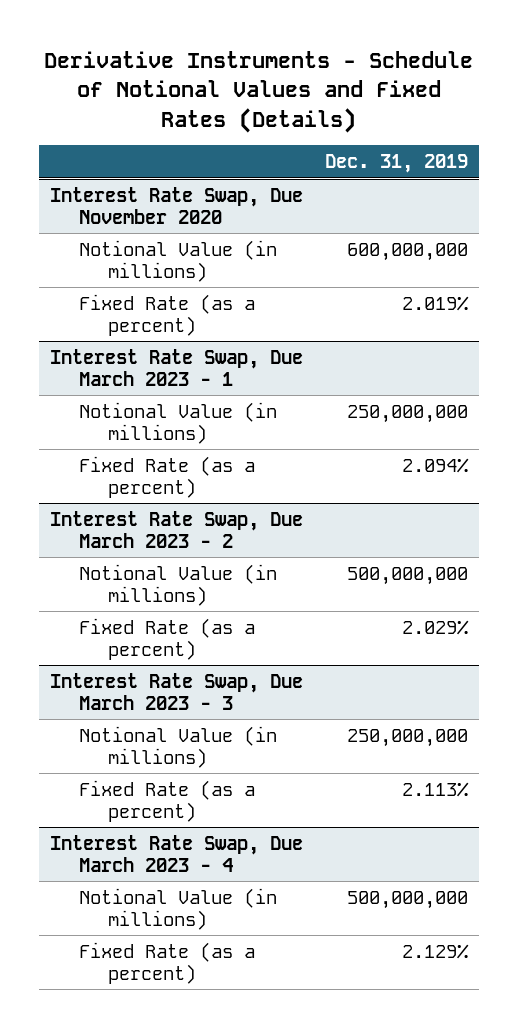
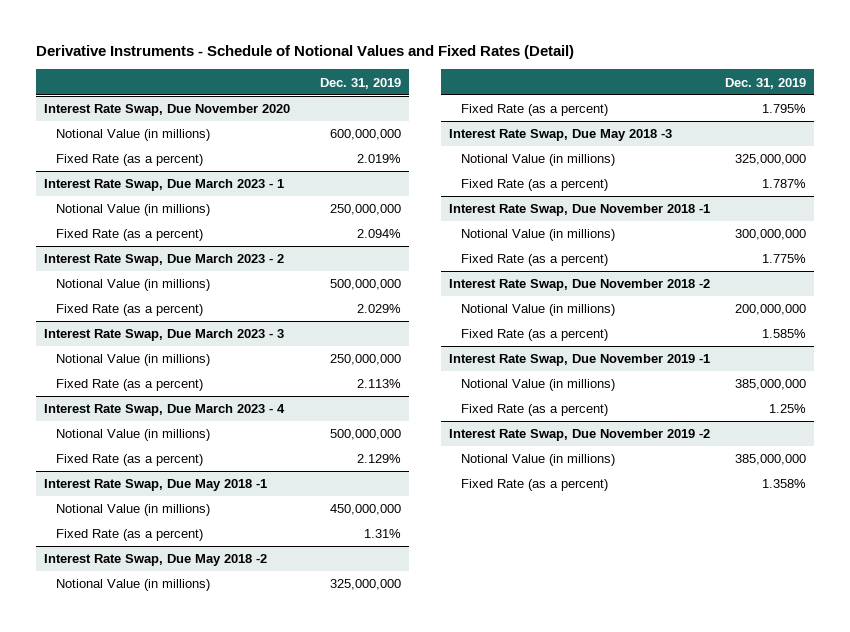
[44,51,474,133] Derivative Instruments - Schedule of Notional Values and Fixed Rates (Details) -> [36,45,575,60] Derivative Instruments - Schedule of Notional Values and Fixed Rates (Detail)
none -> [43,479,267,492] Interest Rate Swap, Due May 2018 -1
none -> [56,504,211,517] Notional Value (in millions)
none -> [56,529,204,542] Fixed Rate (as a percent)
none -> [43,554,267,567] Interest Rate Swap, Due May 2018 -2
none -> [56,579,211,592] Notional Value (in millions)
none -> [461,104,609,117] Fixed Rate (as a percent)
none -> [449,129,673,142] Interest Rate Swap, Due May 2018 -3
none -> [461,154,616,167] Notional Value (in millions)
none -> [461,179,609,192] Fixed Rate (as a percent)
none -> [449,204,711,217] Interest Rate Swap, Due November 2018 -1
none -> [461,229,616,242] Notional Value (in millions)
none -> [461,254,609,267] Fixed Rate (as a percent)
none -> [449,279,711,292] Interest Rate Swap, Due November 2018 -2
none -> [461,304,616,317] Notional Value (in millions)
none -> [461,329,609,342] Fixed Rate (as a percent)
none -> [449,354,711,367] Interest Rate Swap, Due November 2019 -1
none -> [461,379,616,392] Notional Value (in millions)
none -> [461,404,609,417] Fixed Rate (as a percent)
none -> [449,429,711,442] Interest Rate Swap, Due November 2019 -2
none -> [461,454,616,467] Notional Value (in millions)
none -> [461,479,609,492] Fixed Rate (as a percent)

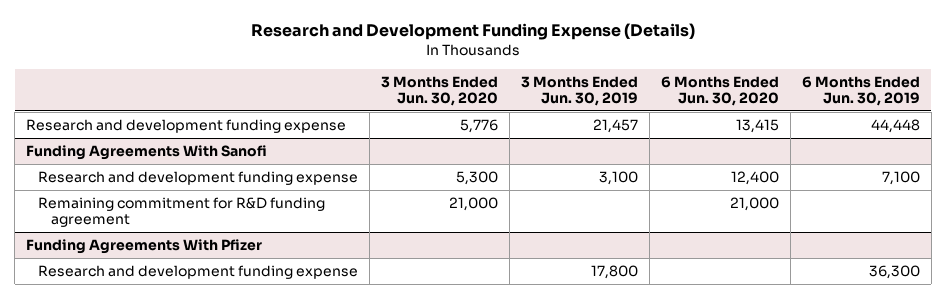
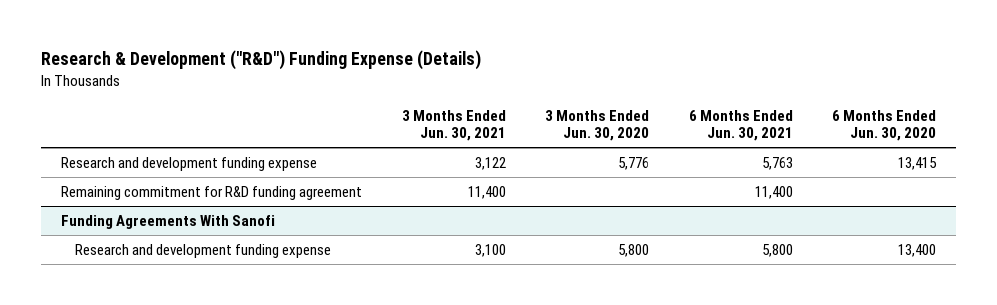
[251,23,696,41] Research and Development Funding Expense (Details) -> [41,49,482,70] Research & Development ("R&D") Funding Expense (Details)
[521,75,639,106] 3 Months Ended Jun. 30, 2019 -> none
[802,75,921,106] 6 Months Ended Jun. 30, 2019 -> none
none -> [401,109,506,142] 3 Months Ended Jun. 30, 2021
none -> [688,109,793,142] 6 Months Ended Jun. 30, 2021
none -> [61,185,363,200] Remaining commitment for R&D funding agreement
[38,197,326,228] Remaining commitment for R&D funding agreement -> none
[26,239,263,255] Funding Agreements With Pfizer -> none
[38,265,359,280] Research and development funding expense -> none
[456,171,499,186] 5,300 -> [618,243,650,257] 5,800
[731,171,780,186] 12,400 -> [898,243,937,257] 13,400

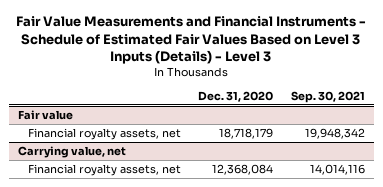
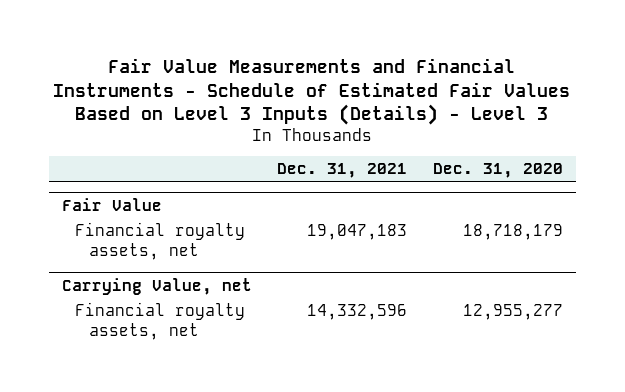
[290,91,365,104] Sep. 30, 2021 -> none
none -> [277,163,408,179] Dec. 31, 2021
[17,109,73,120] Fair value -> [61,197,162,211] Fair Value
[17,145,126,158] Carrying value, net -> [61,277,252,295] Carrying Value, net
[212,163,274,175] 12,368,084 -> [463,303,564,320] 12,955,277

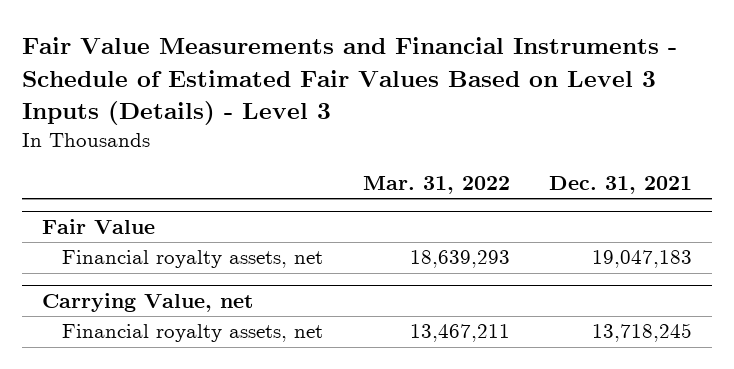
[433,163,564,179] Dec. 31, 2020 -> none
none -> [362,176,510,195] Mar. 31, 2022
[307,303,408,320] 14,332,596 -> [592,323,693,343] 13,718,245

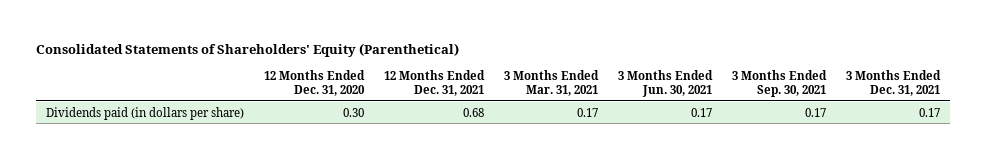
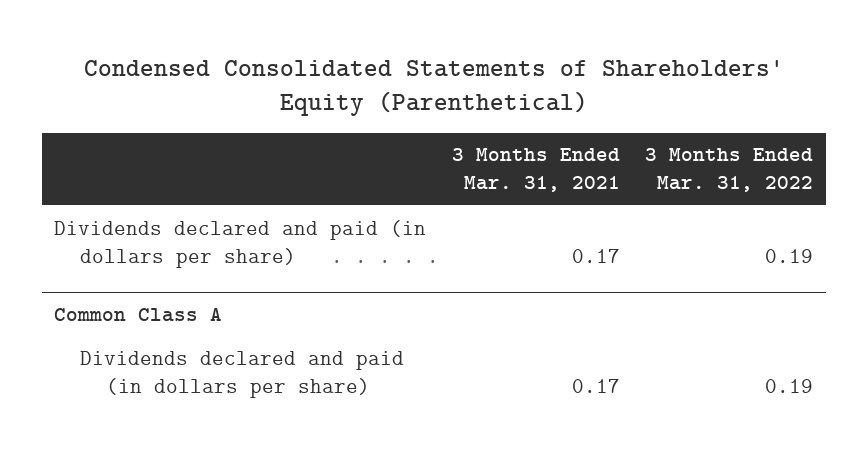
[36,42,460,57] Consolidated Statements of Shareholders' Equity (Parenthetical) -> [83,60,784,117] Condensed Consolidated Statements of Shareholders' Equity (Parenthetical)
[264,69,366,97] 12 Months Ended Dec. 31, 2020 -> none
[384,69,486,97] 12 Months Ended Dec. 31, 2021 -> none
[618,69,714,98] 3 Months Ended Jun. 30, 2021 -> none
[732,69,828,98] 3 Months Ended Sep. 30, 2021 -> none
[846,69,942,97] 3 Months Ended Dec. 31, 2021 -> none
none -> [645,148,814,193] 3 Months Ended Mar. 31, 2022
[46,106,245,120] Dividends paid (in dollars per share) -> [54,219,427,268] Dividends declared and paid (in dollars per share)
none -> [54,307,223,322] Common Class A
none -> [80,350,405,398] Dividends declared and paid (in dollars per share)

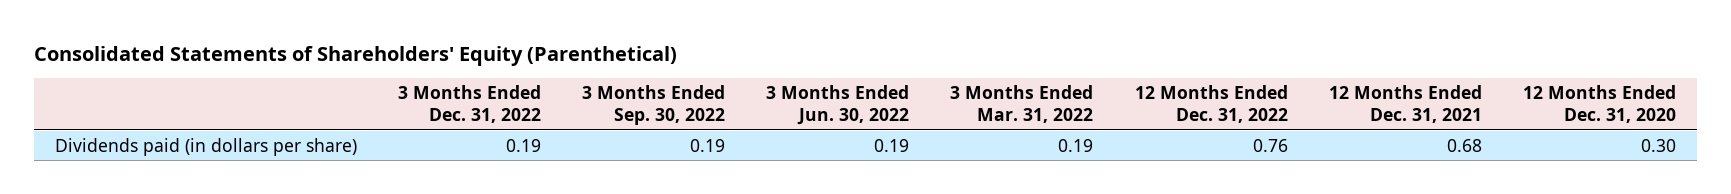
[83,60,784,117] Condensed Consolidated Statements of Shareholders' Equity (Parenthetical) -> [34,45,678,66] Consolidated Statements of Shareholders' Equity (Parenthetical)
[451,148,620,193] 3 Months Ended Mar. 31, 2021 -> none
none -> [397,84,541,124] 3 Months Ended Dec. 31, 2022
none -> [581,84,725,126] 3 Months Ended Sep. 30, 2022
none -> [766,84,910,126] 3 Months Ended Jun. 30, 2022
none -> [1134,84,1288,124] 12 Months Ended Dec. 31, 2022
none -> [1328,84,1482,124] 12 Months Ended Dec. 31, 2021
none -> [1522,84,1676,124] 12 Months Ended Dec. 31, 2020
[54,307,223,322] Common Class A -> none
[80,350,405,398] Dividends declared and paid (in dollars per share) -> none
[54,219,427,268] Dividends declared and paid (in dollars per share) -> [54,137,357,156] Dividends paid (in dollars per share)

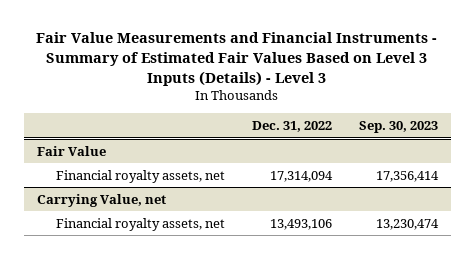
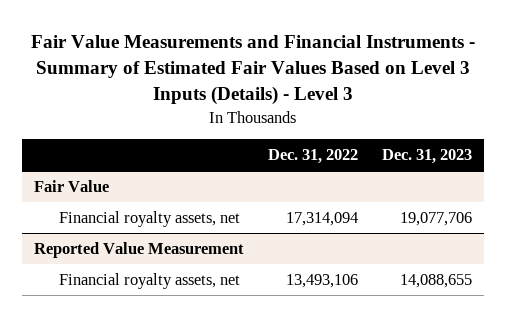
[358,121,438,134] Sep. 30, 2023 -> none
none -> [382,149,473,165] Dec. 31, 2023
[37,193,167,207] Carrying Value, net -> [34,241,245,258] Reported Value Measurement

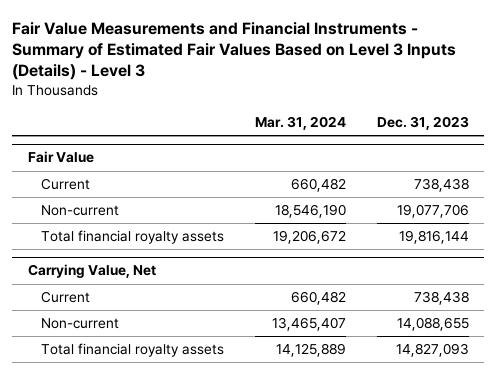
[268,149,359,165] Dec. 31, 2022 -> none
none -> [254,115,346,130] Mar. 31, 2024
none -> [40,178,90,191] Current
none -> [40,205,119,217] Non-current
[59,210,241,227] Financial royalty assets, net -> [40,230,224,245] Total financial royalty assets
[400,211,473,226] 19,077,706 -> [398,230,469,245] 19,816,144
[34,241,245,258] Reported Value Measurement -> [27,264,156,279] Carrying Value, Net
none -> [40,291,90,304] Current
none -> [40,318,119,330] Non-current
[59,272,241,289] Financial royalty assets, net -> [40,343,224,358] Total financial royalty assets
[400,273,473,288] 14,088,655 -> [395,343,469,358] 14,827,093

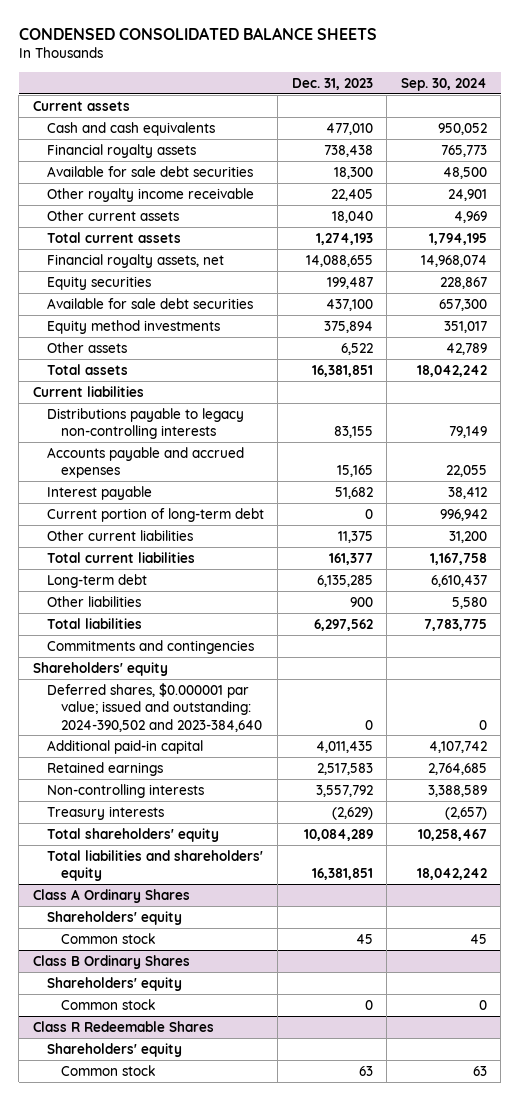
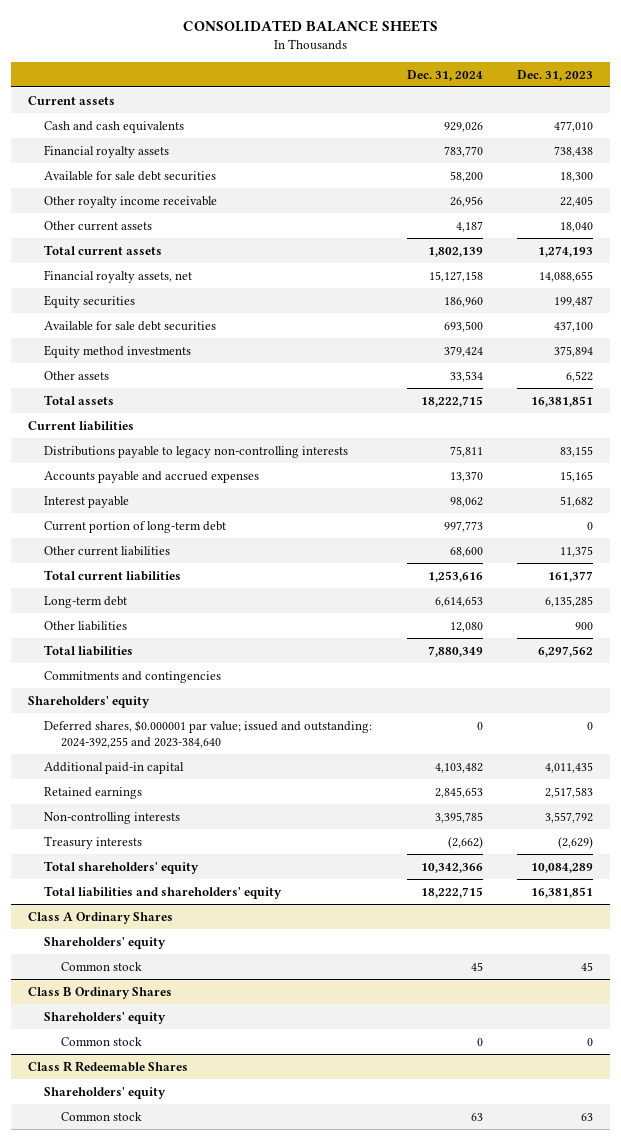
[18,26,377,40] CONDENSED CONSOLIDATED BALANCE SHEETS -> [182,20,438,33] CONSOLIDATED BALANCE SHEETS
[400,77,487,91] Sep. 30, 2024 -> none
none -> [406,69,483,81] Dec. 31, 2024
[46,682,263,732] Deferred shares, $0.000001 par value; issued and outstanding: 2024-390,502 and 2023-384,640 -> [44,719,373,749] Deferred shares, $0.000001 par value; issued and outstanding: 2024-392,255 and 2023-384,640

